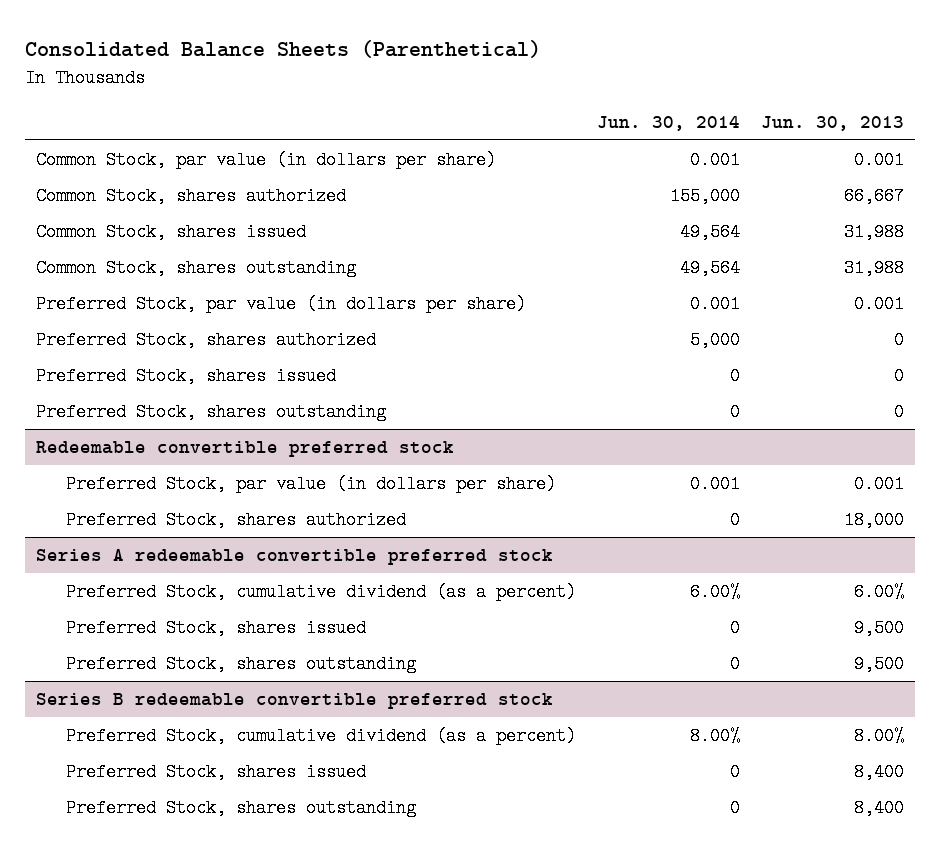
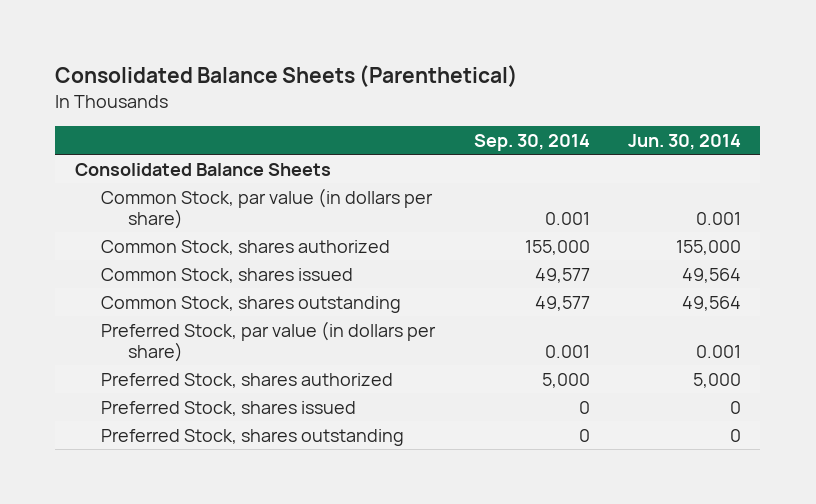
[761,115,905,131] Jun. 30, 2013 -> none
none -> [473,133,590,151] Sep. 30, 2014
none -> [74,162,331,176] Consolidated Balance Sheets
[35,441,454,458] Redeemable convertible preferred stock -> none
[66,475,557,494] Preferred Stock, par value (in dollars per share) -> none
[66,511,407,530] Preferred Stock, shares authorized -> none
[35,549,553,566] Series A redeemable convertible preferred stock -> none
[66,583,577,602] Preferred Stock, cumulative dividend (as a percent) -> none
[66,619,367,638] Preferred Stock, shares issued -> none
[66,655,417,674] Preferred Stock, shares outstanding -> none
[35,693,553,710] Series B redeemable convertible preferred stock -> none
[66,727,577,746] Preferred Stock, cumulative dividend (as a percent) -> none
[66,763,367,782] Preferred Stock, shares issued -> none
[66,799,417,818] Preferred Stock, shares outstanding -> none

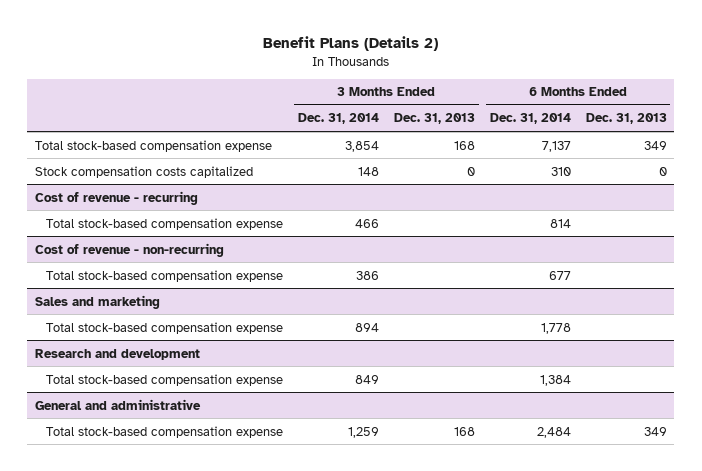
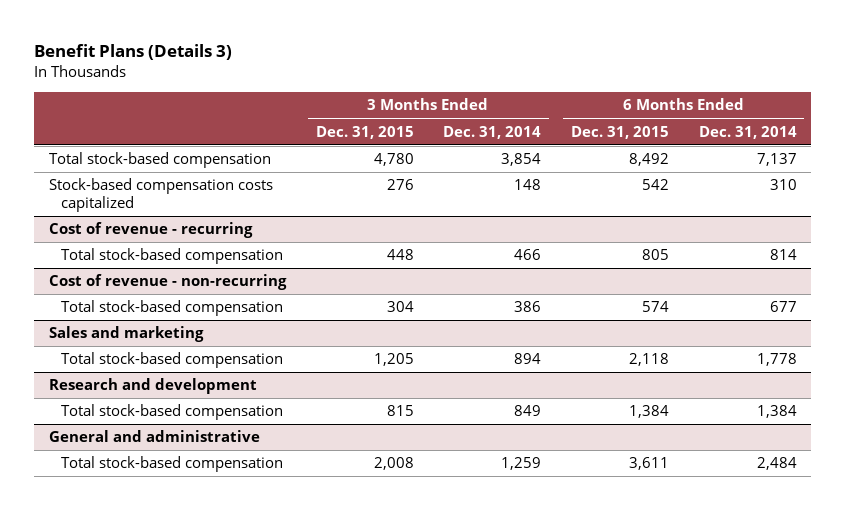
[262,35,438,51] Benefit Plans (Details 2) -> [34,43,233,60] Benefit Plans (Details 3)
[393,113,475,125] Dec. 31, 2013 -> none
[585,113,667,125] Dec. 31, 2013 -> none
none -> [315,125,414,139] Dec. 31, 2015
none -> [570,125,669,139] Dec. 31, 2015
[34,139,272,152] Total stock-based compensation expense -> [48,152,271,169] Total stock-based compensation
[34,165,253,178] Stock compensation costs capitalized -> [48,178,273,212] Stock-based compensation costs capitalized
[45,217,283,230] Total stock-based compensation expense -> [61,248,284,265] Total stock-based compensation
[45,269,283,282] Total stock-based compensation expense -> [61,300,284,317] Total stock-based compensation
[45,321,283,334] Total stock-based compensation expense -> [61,352,284,369] Total stock-based compensation
[45,373,283,386] Total stock-based compensation expense -> [61,404,284,421] Total stock-based compensation
[45,425,283,438] Total stock-based compensation expense -> [61,456,284,473] Total stock-based compensation

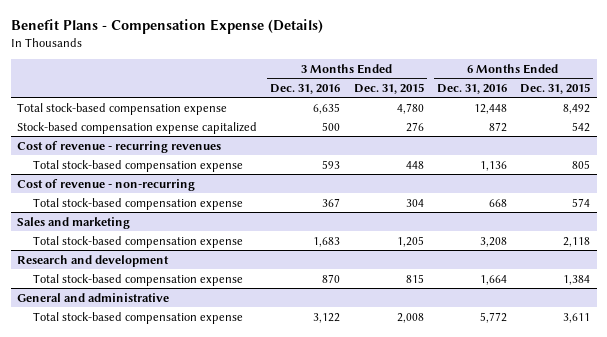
[34,43,233,60] Benefit Plans (Details 3) -> [10,18,323,34] Benefit Plans - Compensation Expense (Details)
[443,125,542,139] Dec. 31, 2014 -> none
[698,125,797,139] Dec. 31, 2014 -> none
none -> [270,83,341,94] Dec. 31, 2016
none -> [436,83,507,94] Dec. 31, 2016
[48,152,271,169] Total stock-based compensation -> [17,102,228,115] Total stock-based compensation expense
[48,178,273,212] Stock-based compensation costs capitalized -> [17,121,258,134] Stock-based compensation expense capitalized
[48,222,253,239] Cost of revenue - recurring -> [17,140,222,153] Cost of revenue - recurring revenues
[61,248,284,265] Total stock-based compensation -> [32,159,243,172] Total stock-based compensation expense
[61,300,284,317] Total stock-based compensation -> [32,197,243,210] Total stock-based compensation expense
[61,352,284,369] Total stock-based compensation -> [32,235,243,248] Total stock-based compensation expense
[61,404,284,421] Total stock-based compensation -> [32,273,243,286] Total stock-based compensation expense
[61,456,284,473] Total stock-based compensation -> [32,311,243,324] Total stock-based compensation expense

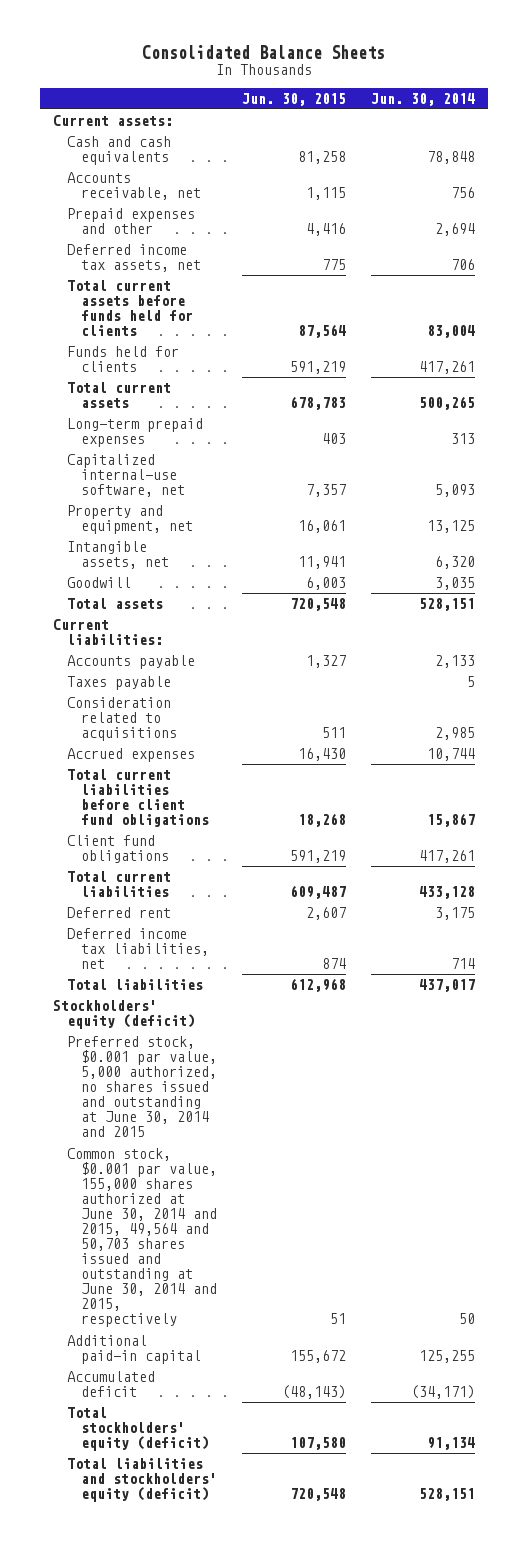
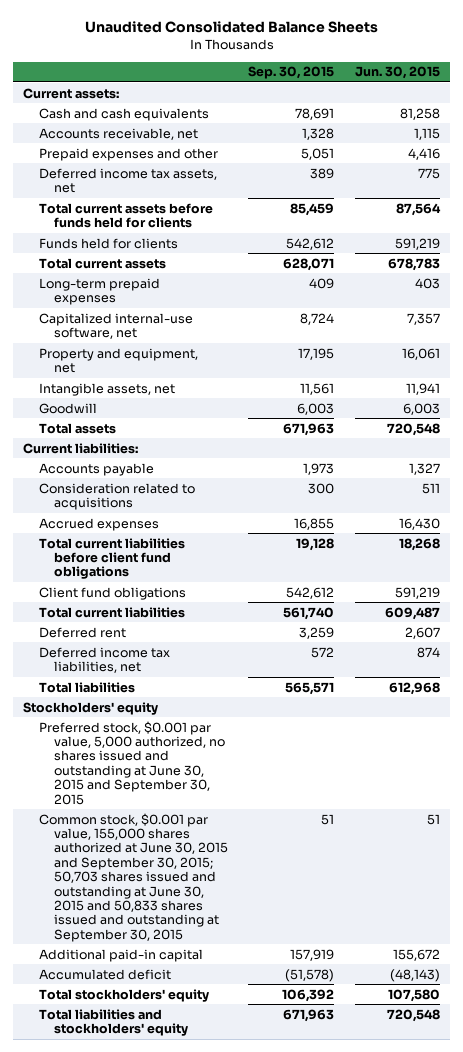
[142,45,386,60] Consolidated Balance Sheets -> [84,21,378,34] Unaudited Consolidated Balance Sheets
[371,92,476,106] Jun. 30, 2014 -> none
none -> [248,66,335,80] Sep. 30, 2015
[66,676,171,691] Taxes payable -> none
[53,1000,195,1030] Stockholders' equity (deficit) -> [23,701,159,715] Stockholders' equity
[66,1036,217,1138] Preferred stock, $0.001 par value, 5,000 authorized, no shares issued and outstanding at June 30, 2014 and 2015 -> [38,720,225,805] Preferred stock, $0.001 par value, 5,000 authorized, no shares issued and outstanding at June 30, 2015 and September 30, 2015
[66,1148,217,1328] Common stock, $0.001 par value, 155,000 shares authorized at June 30, 2014 and 2015, 49,564 and 50,703 shares issued and outstanding at June 30, 2014 and 2015, respectively -> [38,812,228,942] Common stock, $0.001 par value, 155,000 shares authorized at June 30, 2015 and September 30, 2015; 50,703 shares issued and outstanding at June 30, 2015 and 50,833 shares issued and outstanding at September 30, 2015
[66,1407,209,1452] Total stockholders' equity (deficit) -> [38,988,209,1002] Total stockholders' equity
[66,1458,217,1503] Total liabilities and stockholders' equity (deficit) -> [38,1008,188,1037] Total liabilities and stockholders' equity

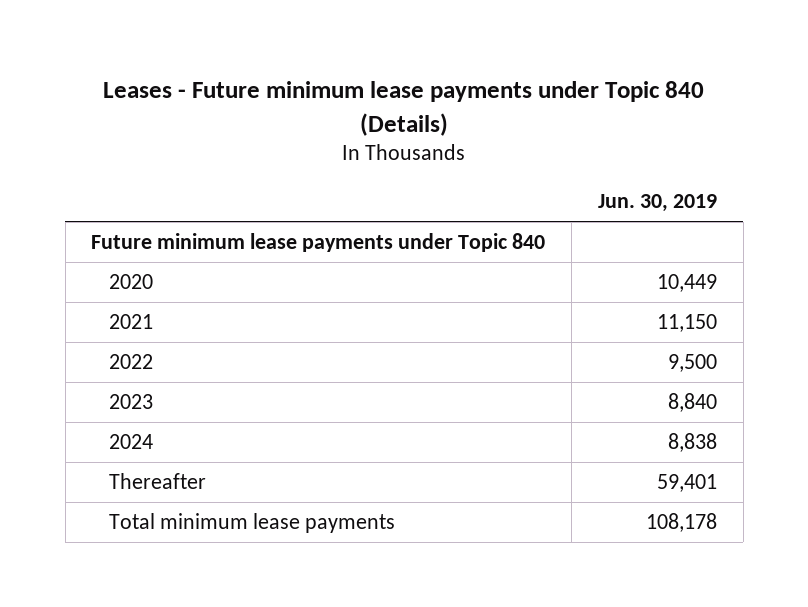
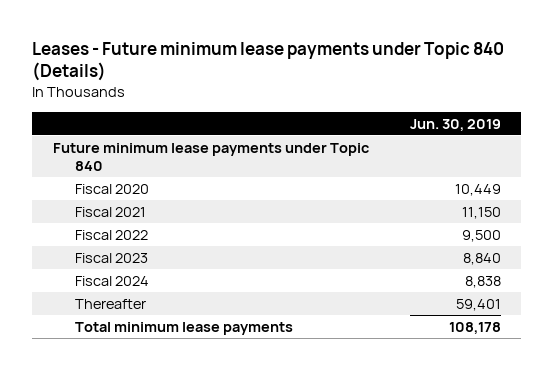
[109,273,154,289] 2020 -> [74,183,149,194] Fiscal 2020
[109,313,154,329] 2021 -> [74,206,146,217] Fiscal 2021
[109,353,154,369] 2022 -> [74,229,148,240] Fiscal 2022
[109,393,154,409] 2023 -> [74,252,148,263] Fiscal 2023
[109,433,154,449] 2024 -> [74,275,149,286] Fiscal 2024

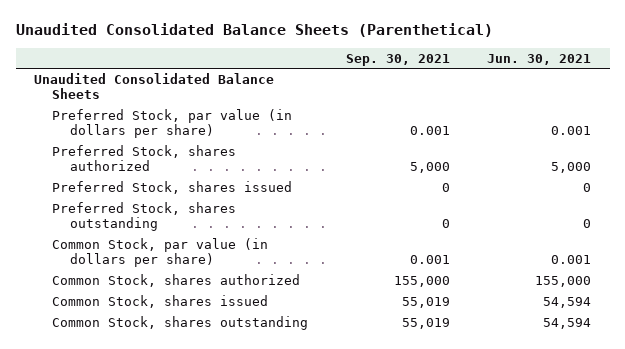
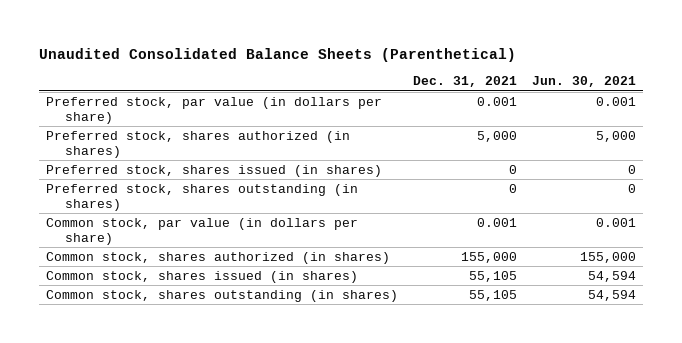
[345,53,450,66] Sep. 30, 2021 -> none
none -> [413,76,518,88] Dec. 31, 2021
[34,73,275,100] Unaudited Consolidated Balance Sheets -> none
[52,109,293,139] Preferred Stock, par value (in dollars per share) -> [46,96,383,125] Preferred stock, par value (in dollars per share)
[52,145,237,172] Preferred Stock, shares authorized -> [46,130,351,159] Preferred stock, shares authorized (in shares)
[52,181,293,195] Preferred Stock, shares issued -> [46,164,383,177] Preferred stock, shares issued (in shares)
[52,202,237,232] Preferred Stock, shares outstanding -> [46,183,359,212] Preferred stock, shares outstanding (in shares)
[52,238,269,268] Common Stock, par value (in dollars per share) -> [46,217,359,246] Common stock, par value (in dollars per share)
[52,274,301,288] Common Stock, shares authorized -> [46,251,391,264] Common stock, shares authorized (in shares)
[52,295,269,309] Common Stock, shares issued -> [46,270,359,283] Common stock, shares issued (in shares)
[52,316,309,331] Common Stock, shares outstanding -> [46,289,399,302] Common stock, shares outstanding (in shares)

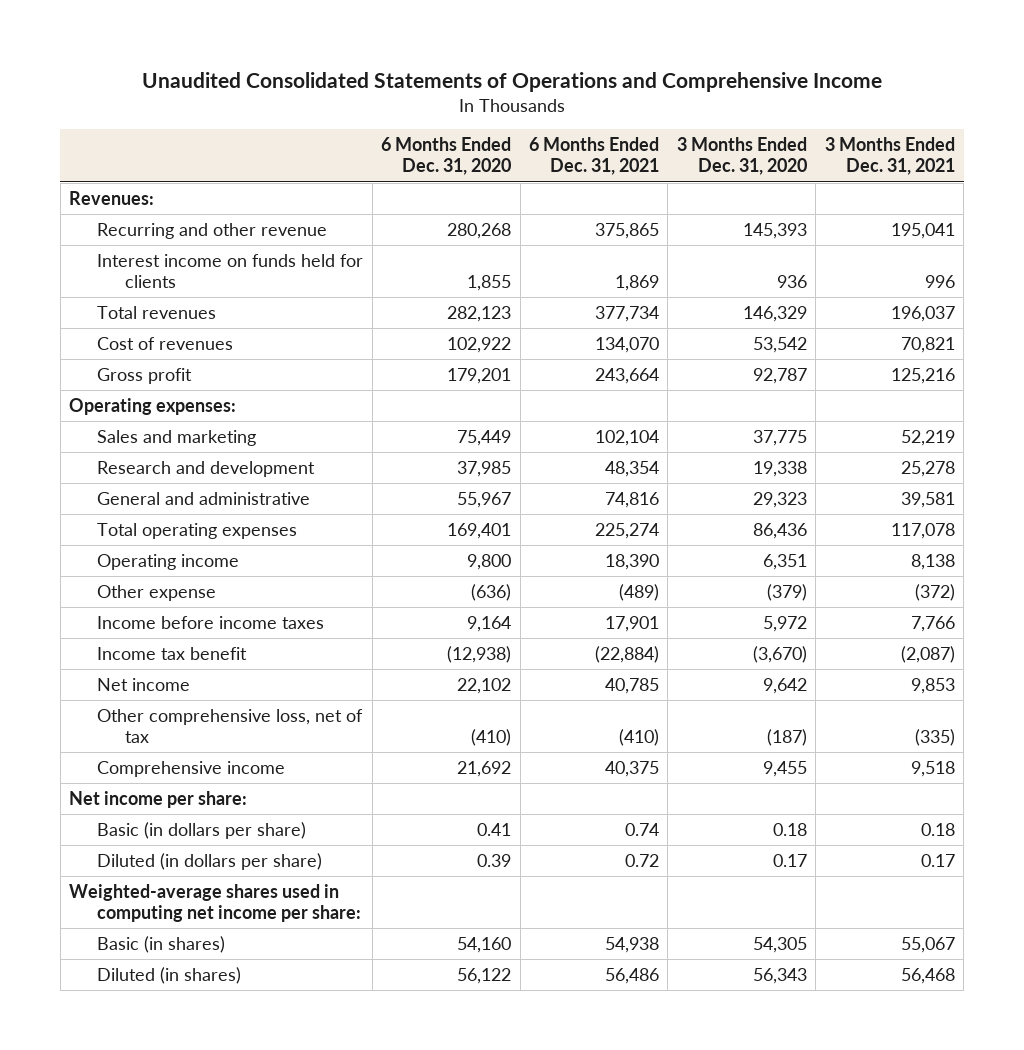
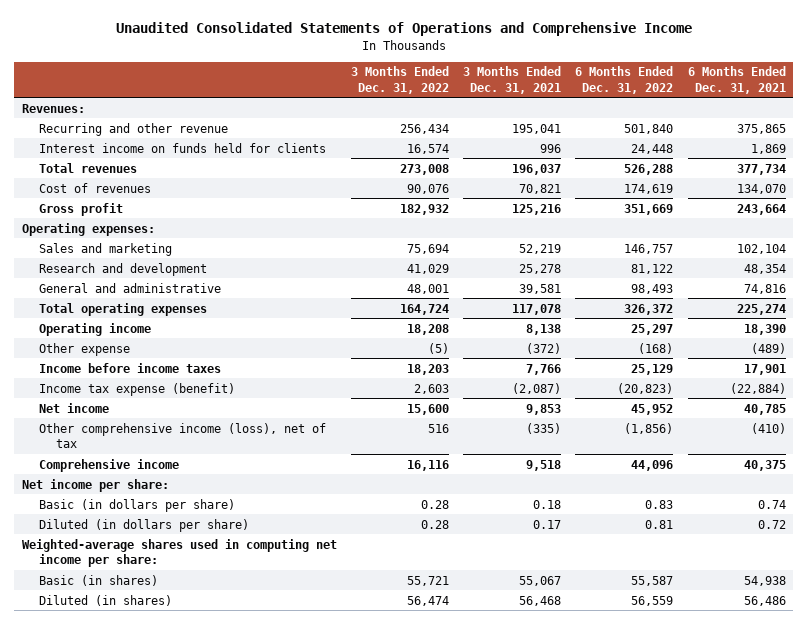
[381,137,512,176] 6 Months Ended Dec. 31, 2020 -> none
[676,137,807,176] 3 Months Ended Dec. 31, 2020 -> none
none -> [350,66,449,94] 3 Months Ended Dec. 31, 2022
none -> [575,66,674,94] 6 Months Ended Dec. 31, 2022
[97,646,248,660] Income tax benefit -> [38,382,235,396] Income tax expense (benefit)
[97,708,364,743] Other comprehensive loss, net of tax -> [38,422,326,449] Other comprehensive income (loss), net of tax

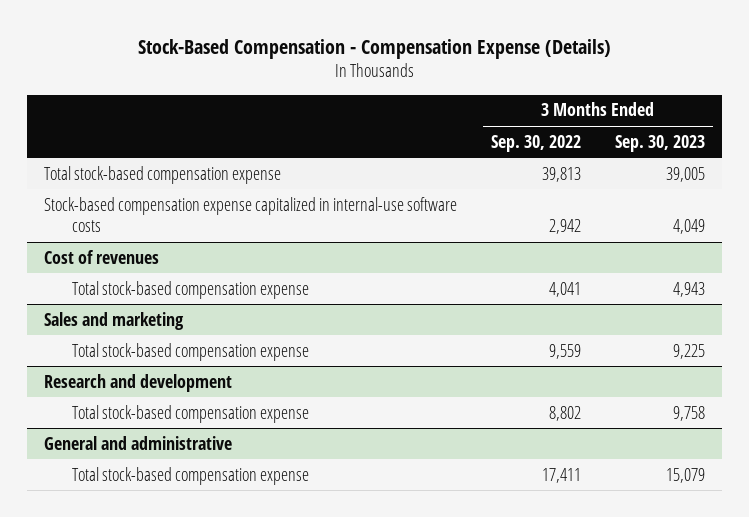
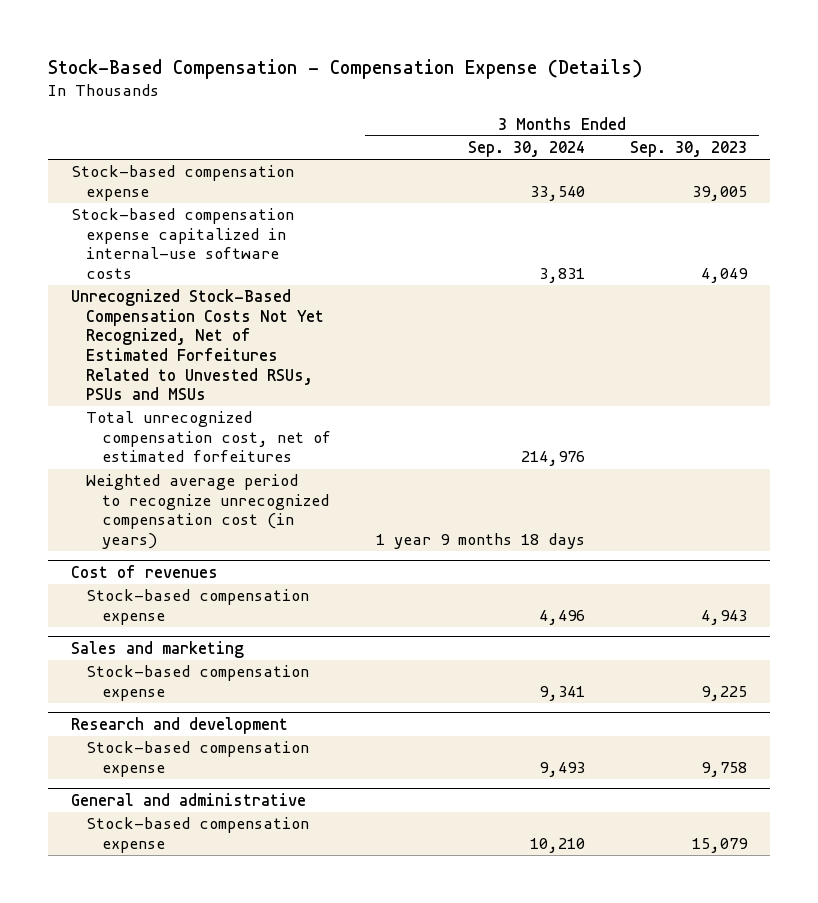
[491,134,582,152] Sep. 30, 2022 -> none
none -> [468,141,586,158] Sep. 30, 2024
[44,165,282,184] Total stock-based compensation expense -> [70,165,294,201] Stock-based compensation expense
none -> [70,289,325,401] Unrecognized Stock-Based Compensation Costs Not Yet Recognized, Net of Estimated Forfeitures Related to Unvested RSUs, PSUs and MSUs
none -> [86,411,331,463] Total unrecognized compensation cost, net of estimated forfeitures
none -> [86,474,329,550] Weighted average period to recognize unrecognized compensation cost (in years)
[71,280,309,299] Total stock-based compensation expense -> [86,589,310,625] Stock-based compensation expense
[71,342,309,361] Total stock-based compensation expense -> [86,665,310,701] Stock-based compensation expense
[71,404,309,423] Total stock-based compensation expense -> [86,741,310,777] Stock-based compensation expense
[71,466,309,485] Total stock-based compensation expense -> [86,817,310,853] Stock-based compensation expense

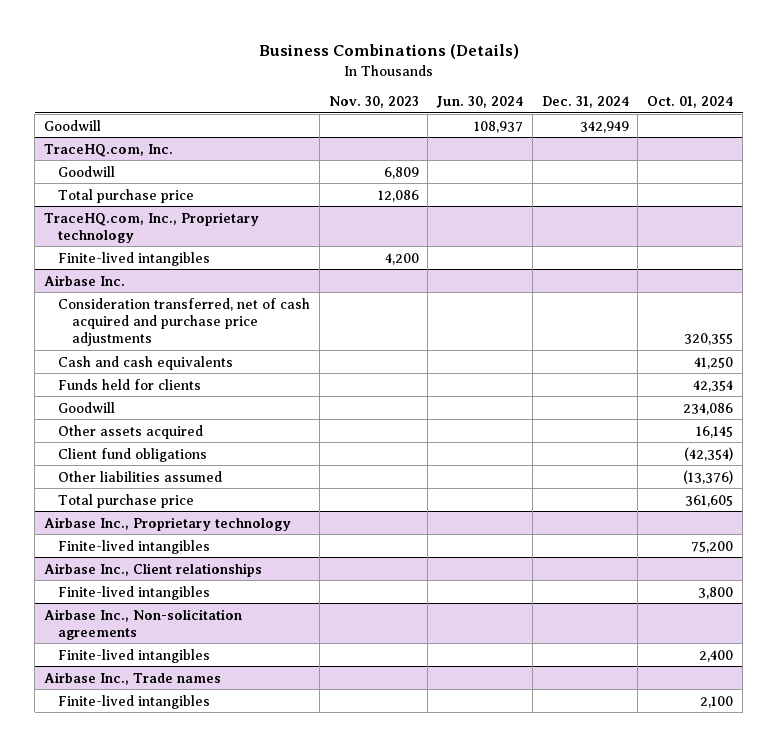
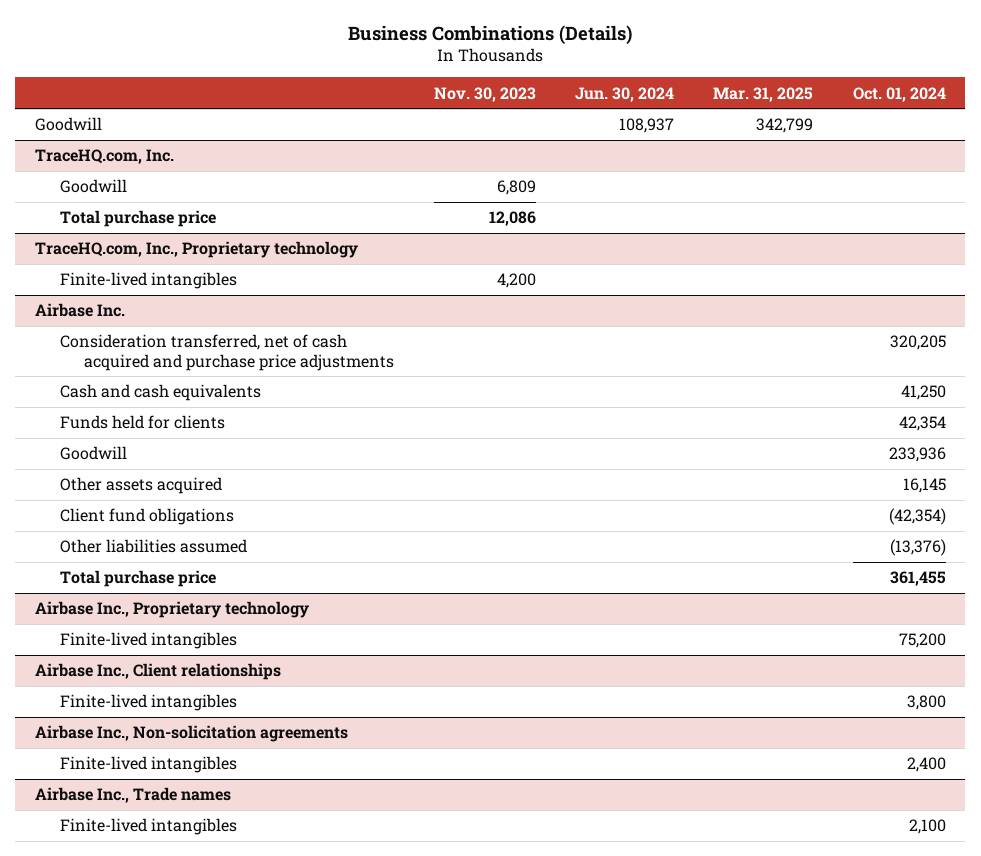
[541,96,629,109] Dec. 31, 2024 -> none
none -> [713,86,814,102] Mar. 31, 2025
[684,332,734,345] 320,355 -> [889,335,946,351] 320,205
[683,402,734,415] 234,086 -> [888,447,946,463] 233,936
[685,494,734,507] 361,605 -> [889,571,946,587] 361,455

